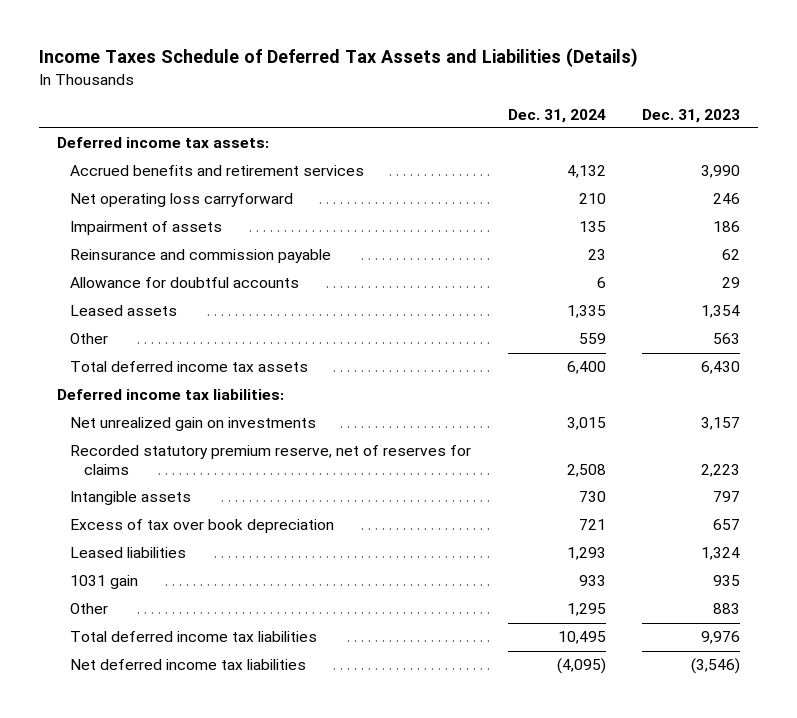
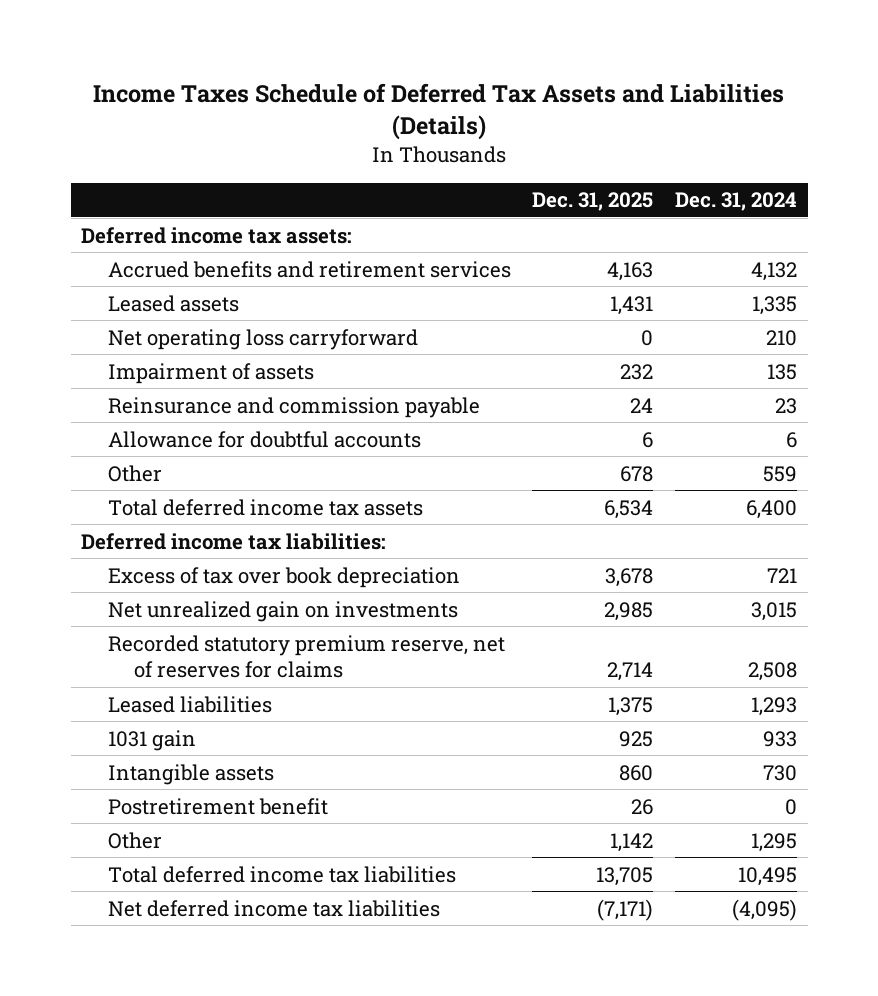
[642,108,741,123] Dec. 31, 2023 -> none
none -> [532,192,654,212] Dec. 31, 2025
[70,305,178,317] Leased assets -> [107,294,239,312] Leased assets
[70,519,335,534] Excess of tax over book depreciation -> [107,566,460,588] Excess of tax over book depreciation
[70,491,192,506] Intangible assets -> [107,763,274,785] Intangible assets
none -> [107,797,328,815] Postretirement benefit

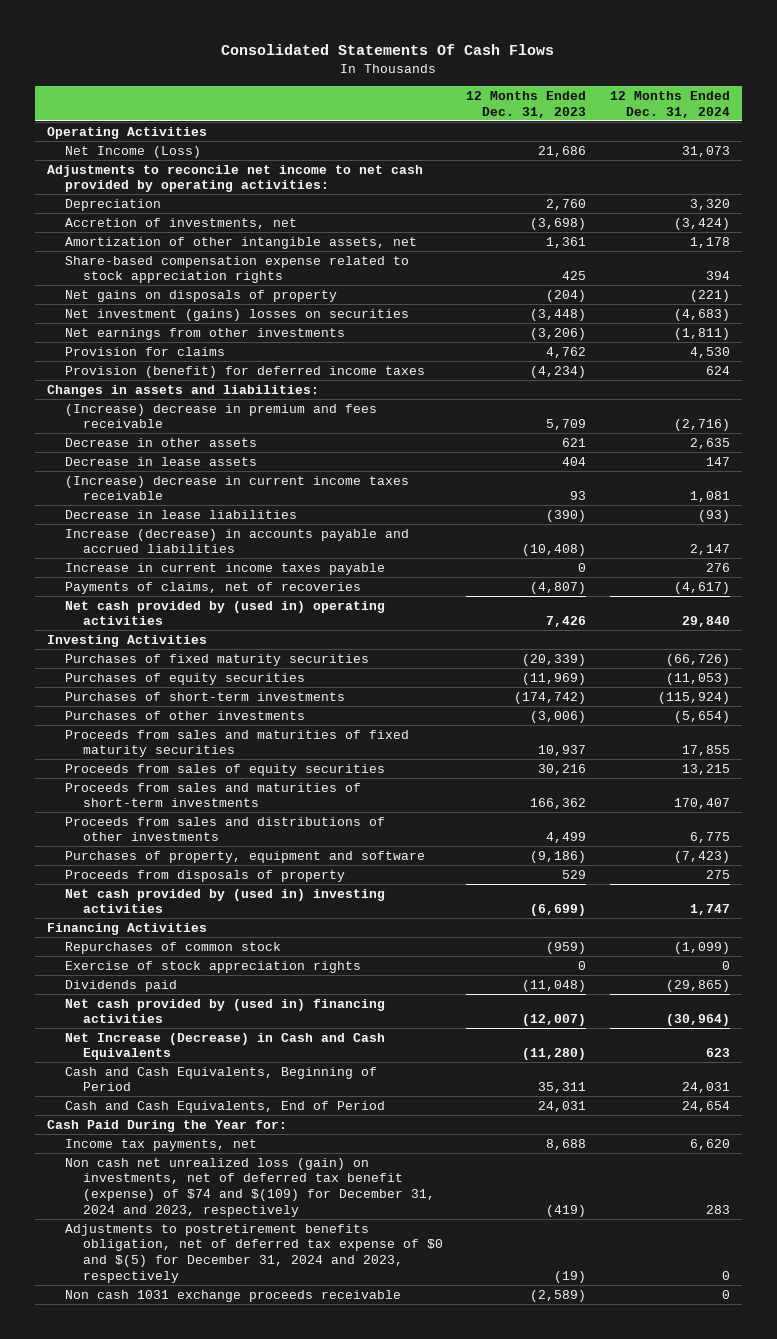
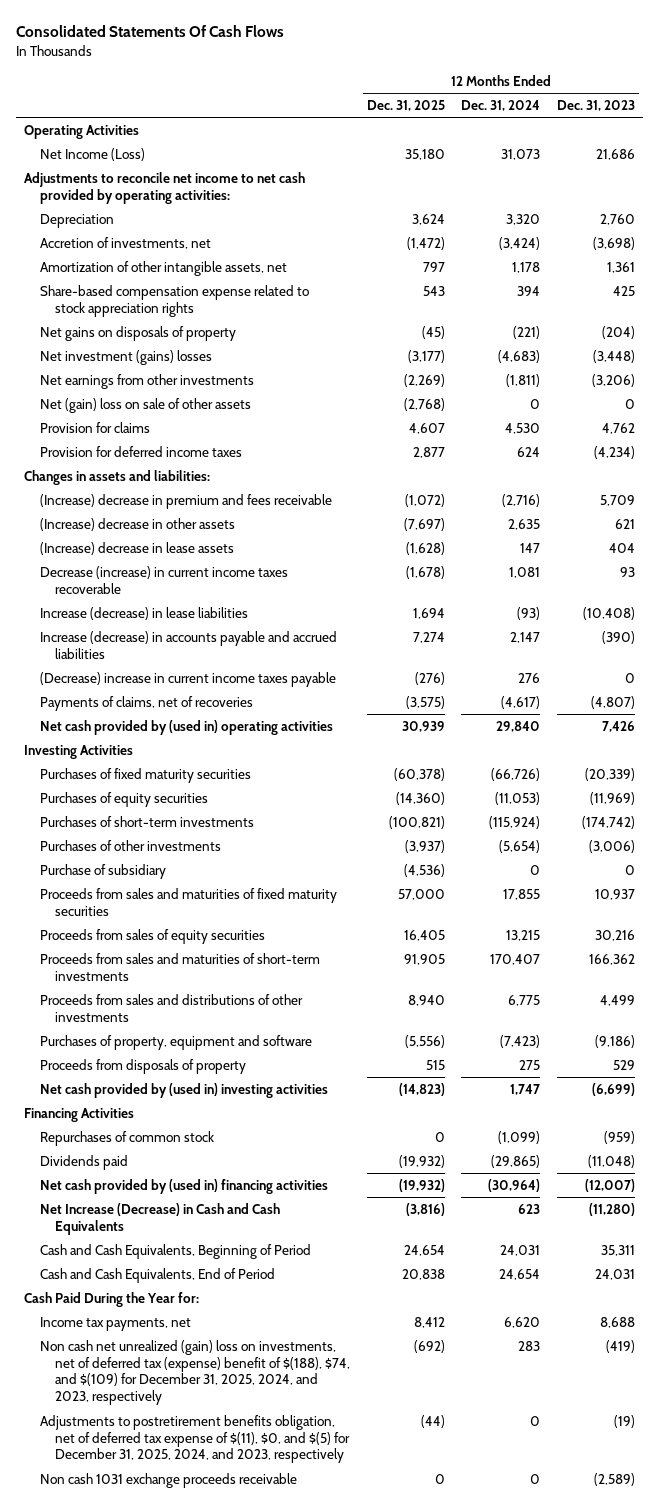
none -> [366,100,445,112] Dec. 31, 2025
[64,308,409,321] Net investment (gains) losses on securities -> [39,349,212,365] Net investment (gains) losses
none -> [39,397,251,413] Net (gain) loss on sale of other assets
[64,365,425,378] Provision (benefit) for deferred income taxes -> [39,445,242,457] Provision for deferred income taxes
[64,437,257,447] Decrease in other assets -> [39,517,235,531] (Increase) decrease in other assets
[64,456,257,466] Decrease in lease assets -> [39,541,234,555] (Increase) decrease in lease assets
[64,475,409,501] (Increase) decrease in current income taxes receivable -> [39,565,288,594] Decrease (increase) in current income taxes recoverable
[64,509,297,519] Decrease in lease liabilities -> [39,606,248,620] Increase (decrease) in lease liabilities
[546,509,587,522] (390) -> [582,606,635,620] (10,408)
[522,544,587,557] (10,408) -> [601,630,635,644] (390)
[64,562,385,575] Increase in current income taxes payable -> [39,671,336,687] (Decrease) increase in current income taxes payable
none -> [39,863,166,879] Purchase of subsidiary
[64,960,361,973] Exercise of stock appreciation rights -> none
[64,1157,435,1217] Non cash net unrealized loss (gain) on investments, net of deferred tax benefit (expense) of $74 and $(109) for December 31, 2024 and 2023, respectively -> [39,1339,351,1406] Non cash net unrealized (gain) loss on investments, net of deferred tax (expense) benefit of $(188), $74, and $(109) for December 31, 2025, 2024, and 2023, respectively
[64,1223,443,1283] Adjustments to postretirement benefits obligation, net of deferred tax expense of $0 and $(5) for December 31, 2024 and 2023, respectively -> [39,1414,351,1464] Adjustments to postretirement benefits obligation, net of deferred tax expense of $(11), $0, and $(5) for December 31, 2025, 2024, and 2023, respectively

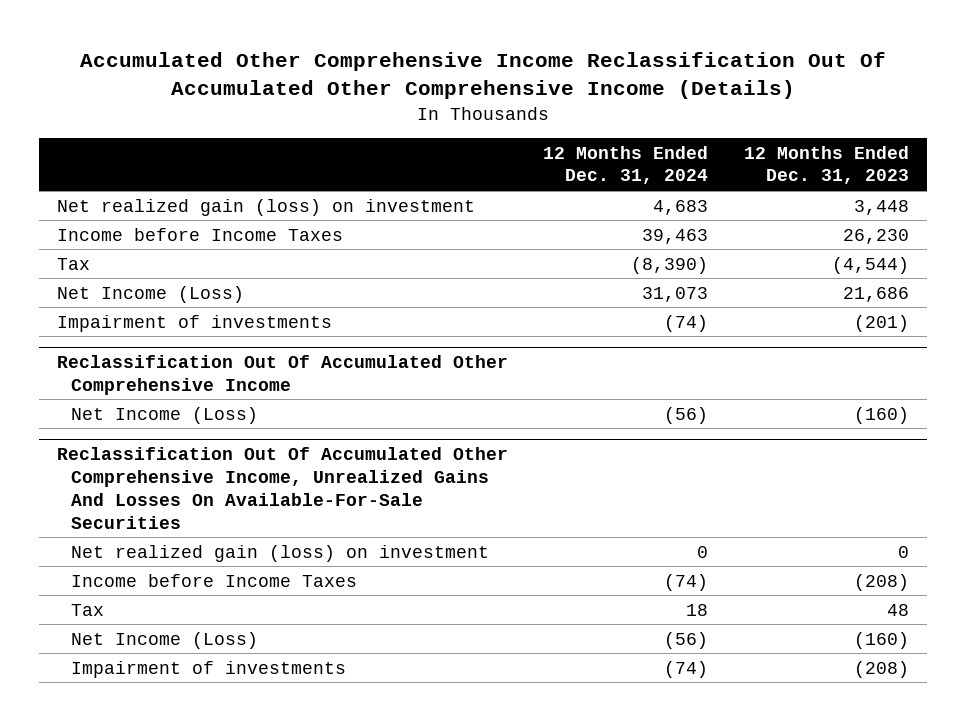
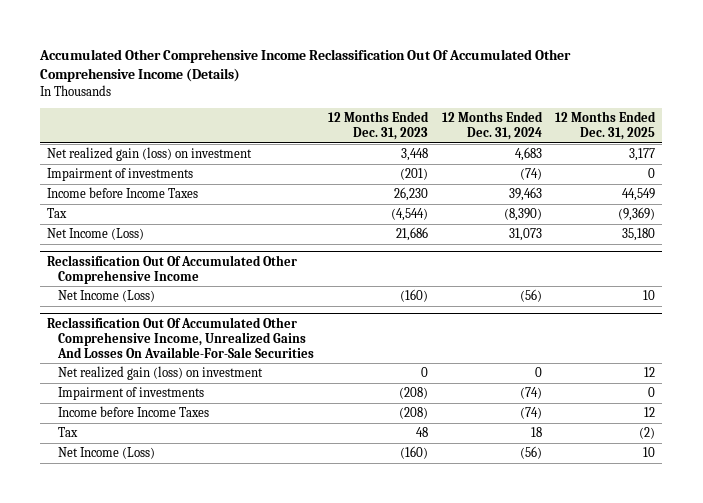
none -> [555,111,657,141] 12 Months Ended Dec. 31, 2025
[56,314,332,332] Impairment of investments -> [47,168,194,182] Impairment of investments
[71,660,347,678] Impairment of investments -> [58,387,205,401] Impairment of investments

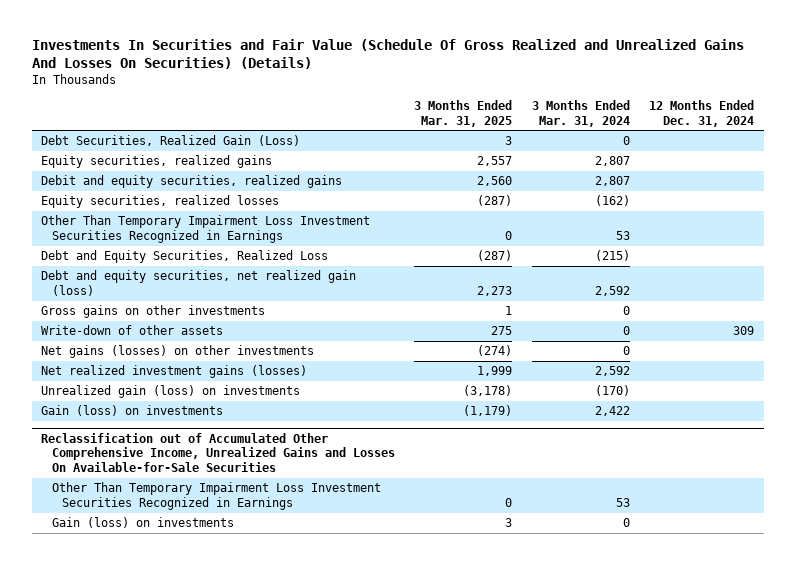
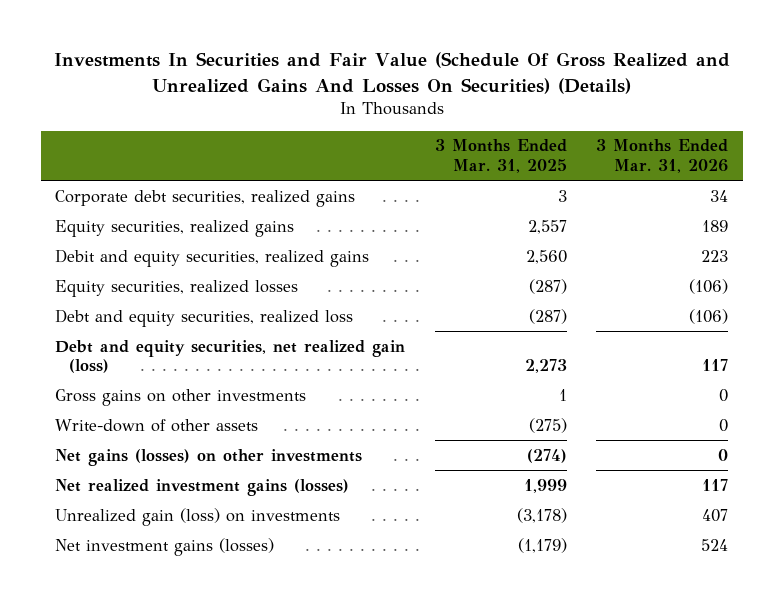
[531,100,630,127] 3 Months Ended Mar. 31, 2024 -> none
[649,100,755,127] 12 Months Ended Dec. 31, 2024 -> none
none -> [595,139,728,174] 3 Months Ended Mar. 31, 2026
[41,135,301,147] Debt Securities, Realized Gain (Loss) -> [55,189,356,207] Corporate debt securities, realized gains
[41,215,371,243] Other Than Temporary Impairment Loss Investment Securities Recognized in Earnings -> none
[41,250,329,264] Debt and Equity Securities, Realized Loss -> [55,308,354,327] Debt and equity securities, realized loss
[491,326,513,336] 275 -> [528,417,567,433] (275)
[41,432,395,472] Reclassification out of Accumulated Other Comprehensive Income, Unrealized Gains and Losses On Available-for-Sale Securities -> none
[51,482,381,510] Other Than Temporary Impairment Loss Investment Securities Recognized in Earnings -> none
[51,517,234,529] Gain (loss) on investments -> none
[41,405,224,417] Gain (loss) on investments -> [55,537,275,556] Net investment gains (losses)

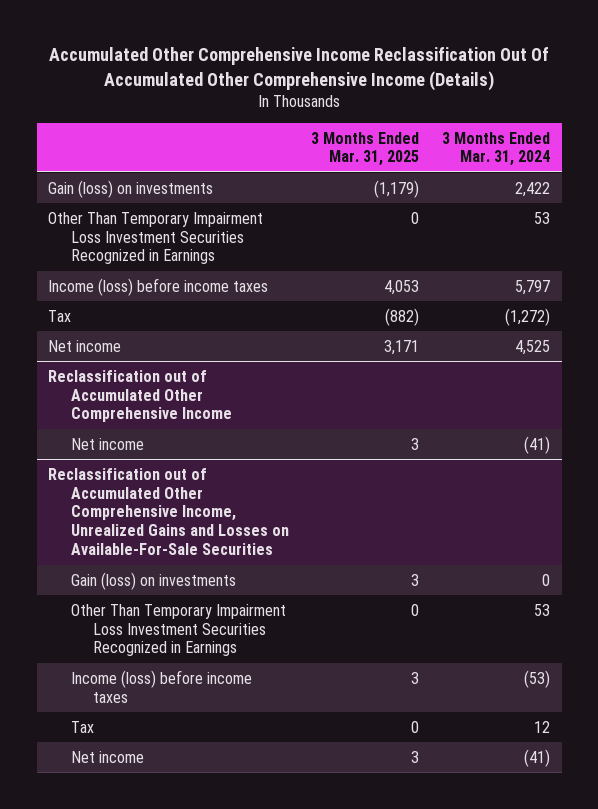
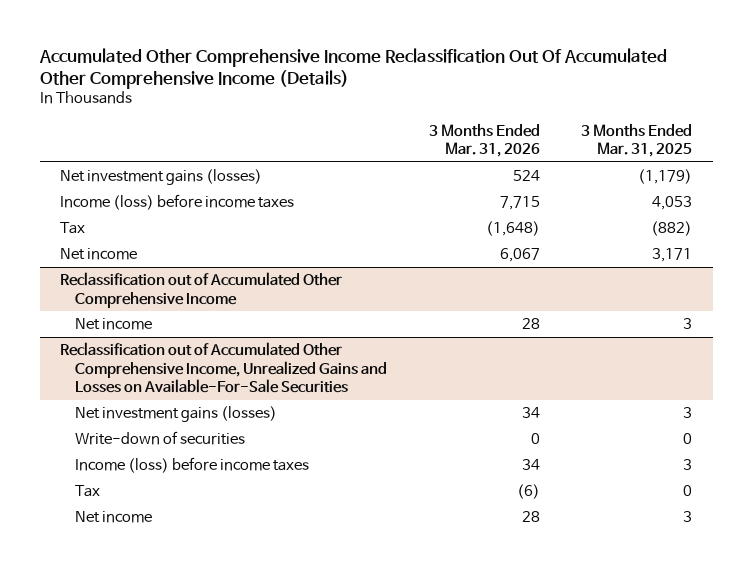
[442,131,551,167] 3 Months Ended Mar. 31, 2024 -> none
none -> [428,123,540,158] 3 Months Ended Mar. 31, 2026
[48,211,264,265] Other Than Temporary Impairment Loss Investment Securities Recognized in Earnings -> none
[48,179,214,198] Gain (loss) on investments -> [60,168,263,185] Net investment gains (losses)
[70,571,236,590] Gain (loss) on investments -> [75,405,278,422] Net investment gains (losses)
[70,603,286,657] Other Than Temporary Impairment Loss Investment Securities Recognized in Earnings -> [75,430,246,445] Write-down of securities

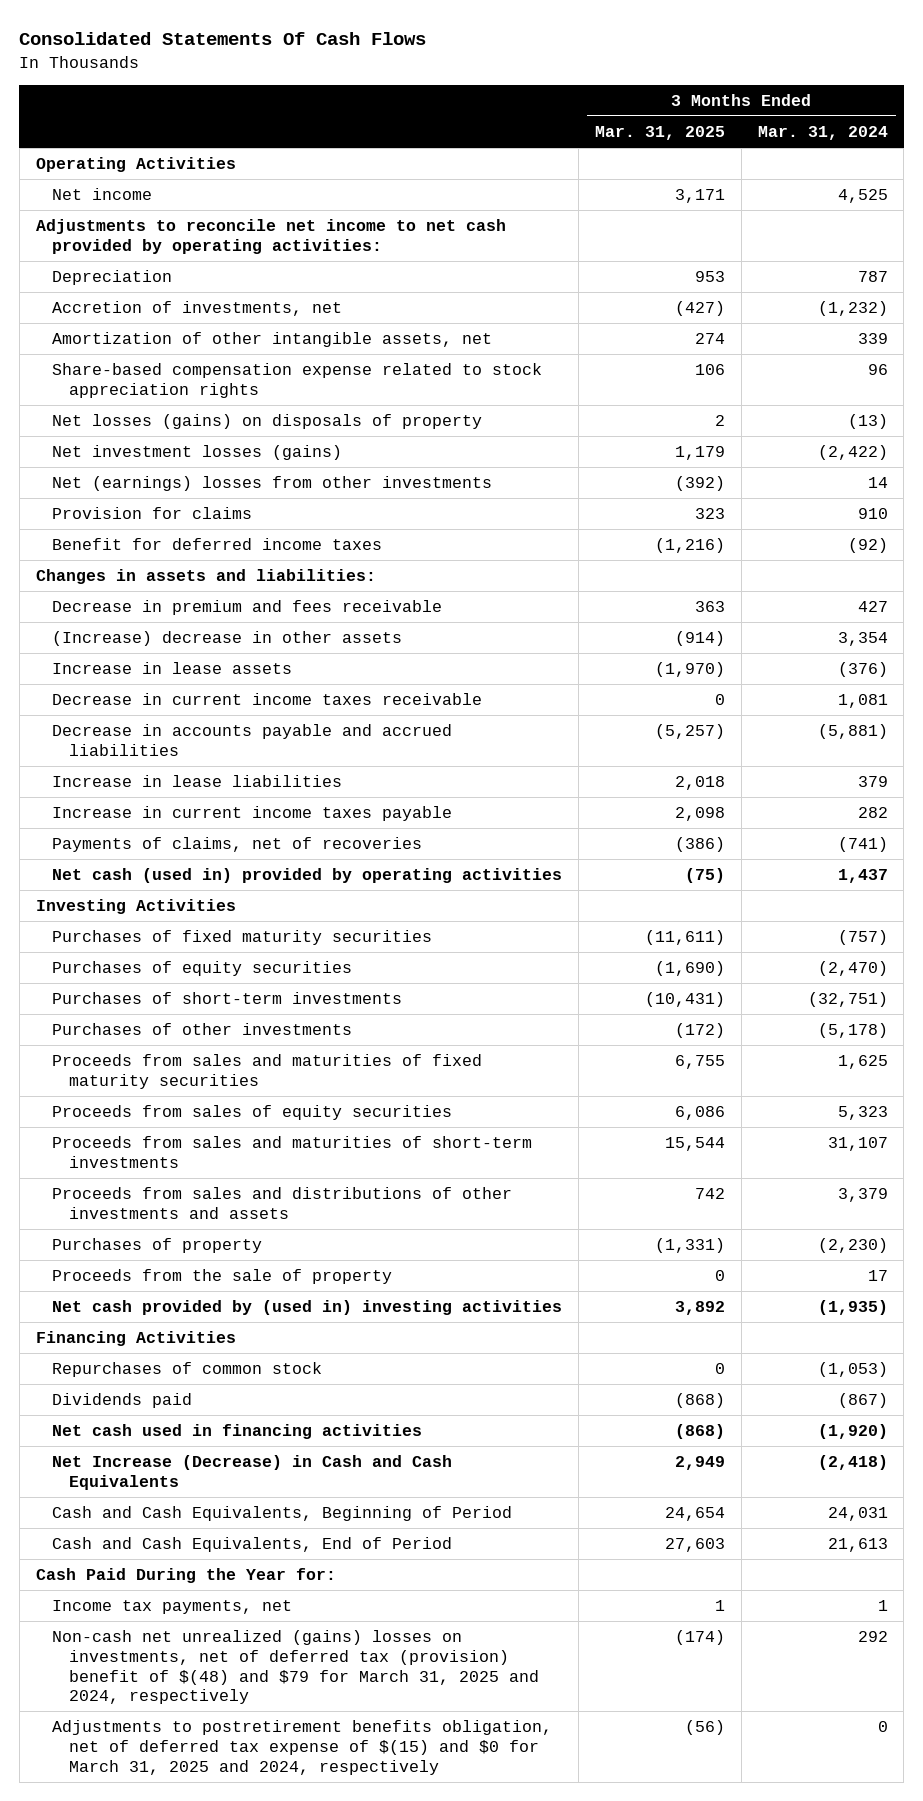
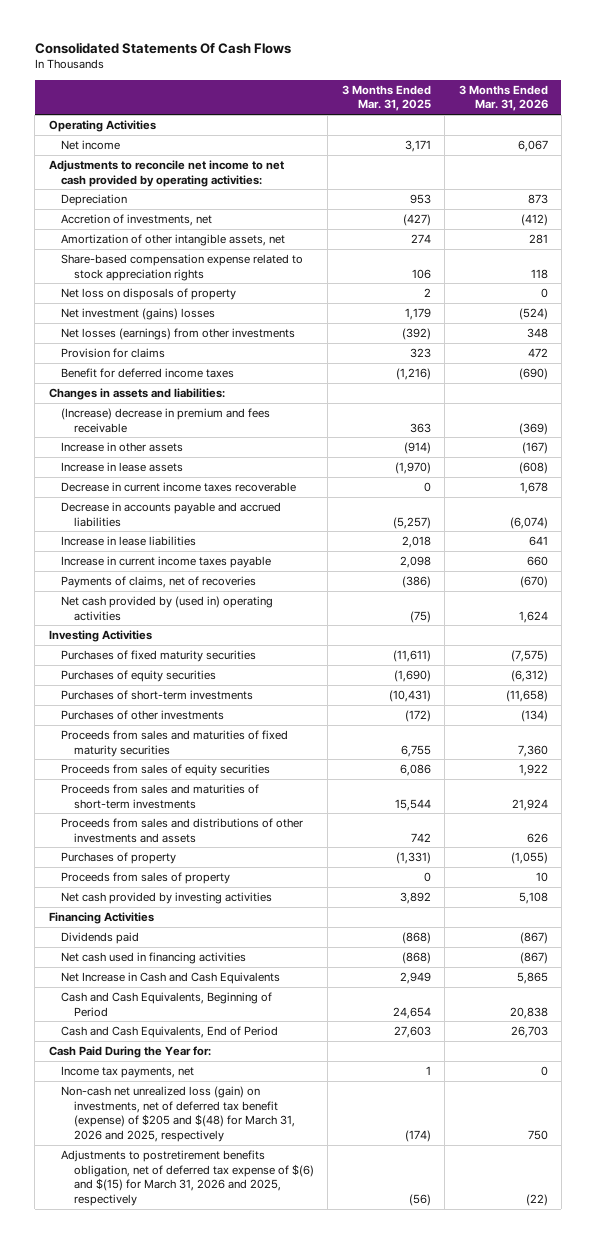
[757,125,888,140] Mar. 31, 2024 -> none
none -> [458,84,548,112] 3 Months Ended Mar. 31, 2026
[52,414,483,430] Net losses (gains) on disposals of property -> [61,287,237,300] Net loss on disposals of property
[52,445,343,461] Net investment losses (gains) -> [61,307,216,320] Net investment (gains) losses
[52,476,493,492] Net (earnings) losses from other investments -> [61,327,296,340] Net losses (earnings) from other investments
[52,600,443,616] Decrease in premium and fees receivable -> [61,407,271,433] (Increase) decrease in premium and fees receivable
[52,631,403,647] (Increase) decrease in other assets -> [61,441,184,452] Increase in other assets
[52,693,483,706] Decrease in current income taxes receivable -> [61,481,297,492] Decrease in current income taxes recoverable
[52,868,563,884] Net cash (used in) provided by operating activities -> [61,595,274,621] Net cash provided by (used in) operating activities
[52,1269,393,1285] Proceeds from the sale of property -> [61,871,231,884] Proceeds from sales of property
[52,1300,563,1316] Net cash provided by (used in) investing activities -> [61,891,273,904] Net cash provided by investing activities
[52,1362,323,1378] Repurchases of common stock -> none
[52,1455,453,1490] Net Increase (Decrease) in Cash and Cash Equivalents -> [61,971,281,984] Net Increase in Cash and Cash Equivalents
[52,1630,540,1705] Non-cash net unrealized (gains) losses on investments, net of deferred tax (provision) benefit of $(48) and $79 for March 31, 2025 and 2024, respectively -> [61,1085,296,1142] Non-cash net unrealized loss (gain) on investments, net of deferred tax benefit (expense) of $205 and $(48) for March 31, 2026 and 2025, respectively
[52,1720,553,1775] Adjustments to postretirement benefits obligation, net of deferred tax expense of $(15) and $0 for March 31, 2025 and 2024, respectively -> [61,1149,315,1206] Adjustments to postretirement benefits obligation, net of deferred tax expense of $(6) and $(15) for March 31, 2026 and 2025, respectively

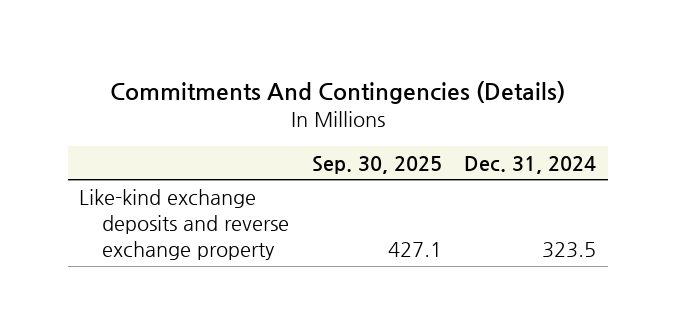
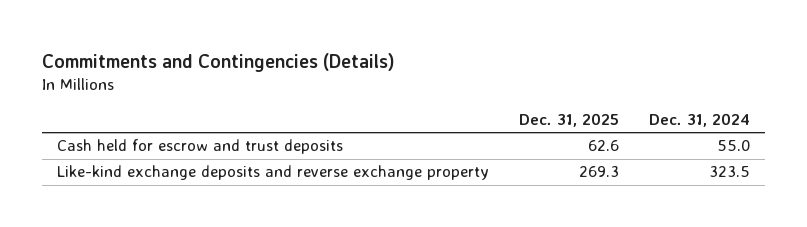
[109,80,565,104] Commitments And Contingencies (Details) -> [42,52,396,72] Commitments and Contingencies (Details)
[311,155,442,174] Sep. 30, 2025 -> none
none -> [519,113,620,128] Dec. 31, 2025
none -> [57,139,344,155] Cash held for escrow and trust deposits

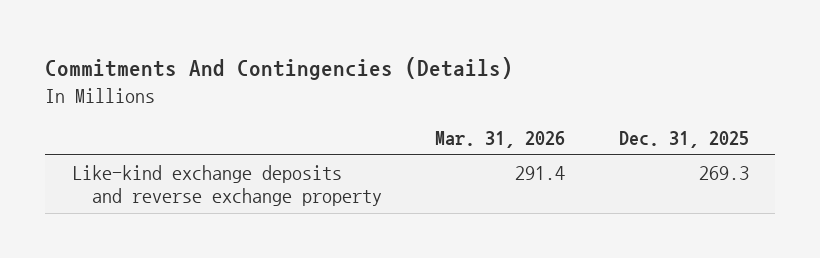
[42,52,396,72] Commitments and Contingencies (Details) -> [45,57,514,81] Commitments And Contingencies (Details)
[649,113,751,128] Dec. 31, 2024 -> none
none -> [435,131,566,149] Mar. 31, 2026
[57,139,344,155] Cash held for escrow and trust deposits -> none

